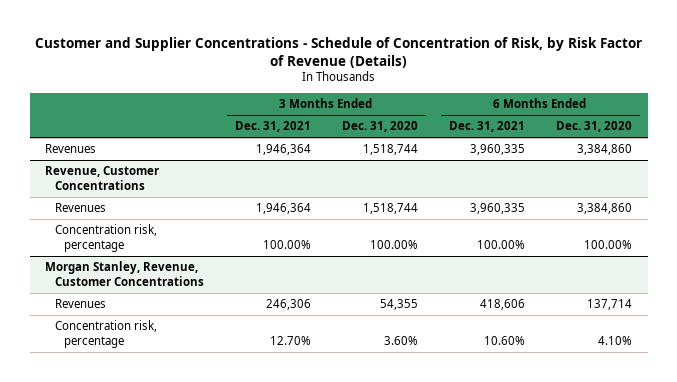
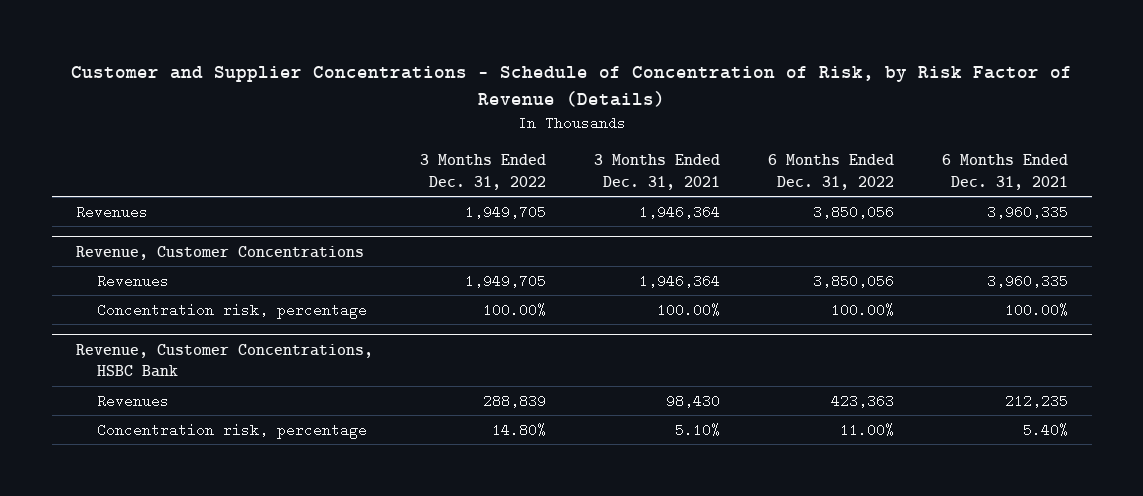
[341,121,418,133] Dec. 31, 2020 -> none
[556,121,633,133] Dec. 31, 2020 -> none
none -> [420,154,547,190] 3 Months Ended Dec. 31, 2022
none -> [768,154,895,190] 6 Months Ended Dec. 31, 2022
[45,261,204,286] Morgan Stanley, Revenue, Customer Concentrations -> none
none -> [75,343,373,378] Revenue, Customer Concentrations, HSBC Bank
[265,299,311,311] 246,306 -> [666,393,721,408] 98,430
[479,299,525,311] 418,606 -> [1004,393,1068,408] 212,235
[269,335,311,345] 12.70% -> [675,422,721,437] 5.10%
[483,335,525,345] 10.60% -> [1022,422,1068,437] 5.40%

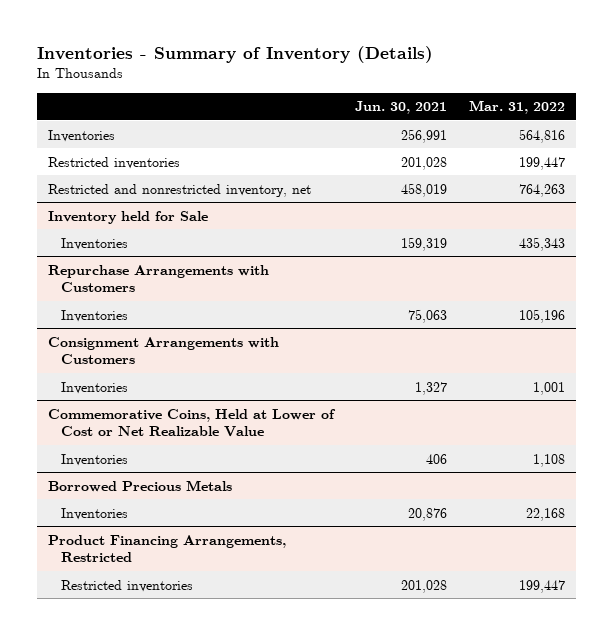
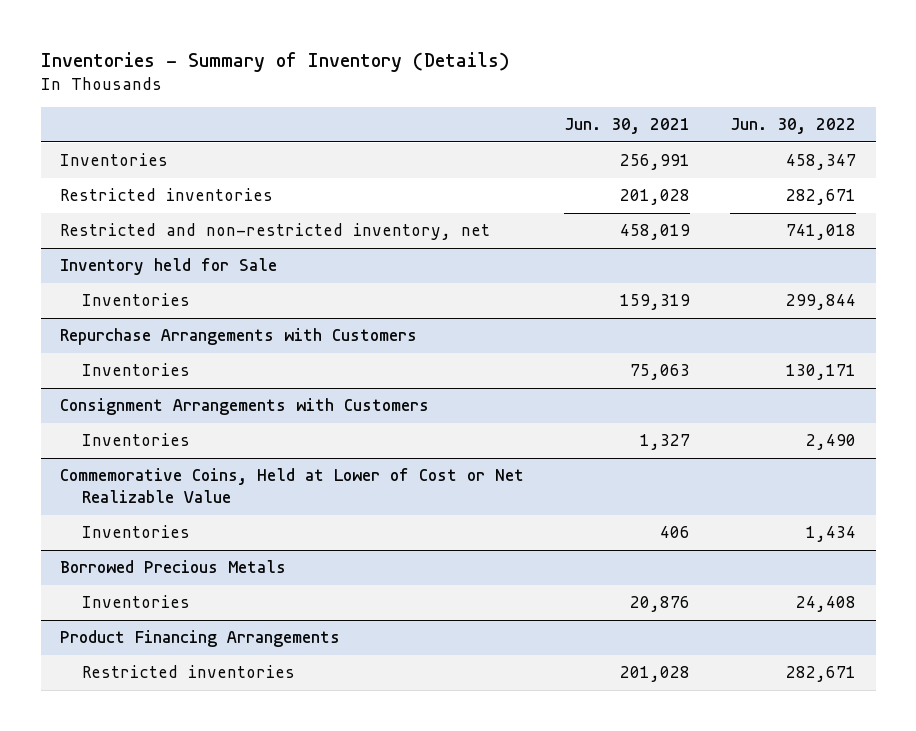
[468,100,565,115] Mar. 31, 2022 -> none
none -> [729,118,856,135] Jun. 30, 2022
[47,183,311,197] Restricted and nonrestricted inventory, net -> [60,223,491,241] Restricted and non-restricted inventory, net
[47,534,286,562] Product Financing Arrangements, Restricted -> [60,630,341,648] Product Financing Arrangements

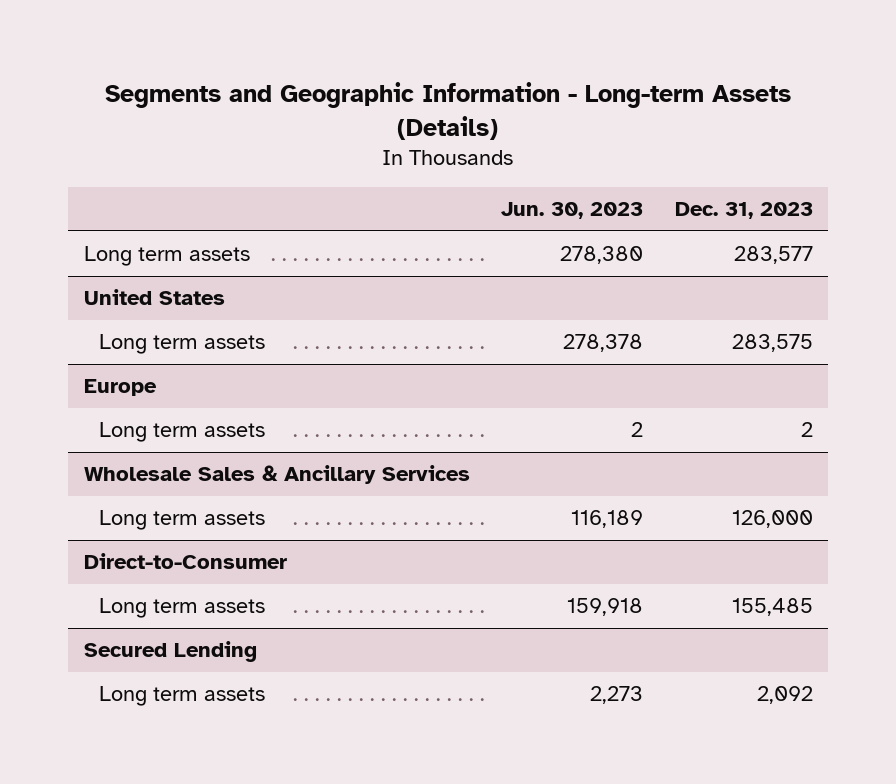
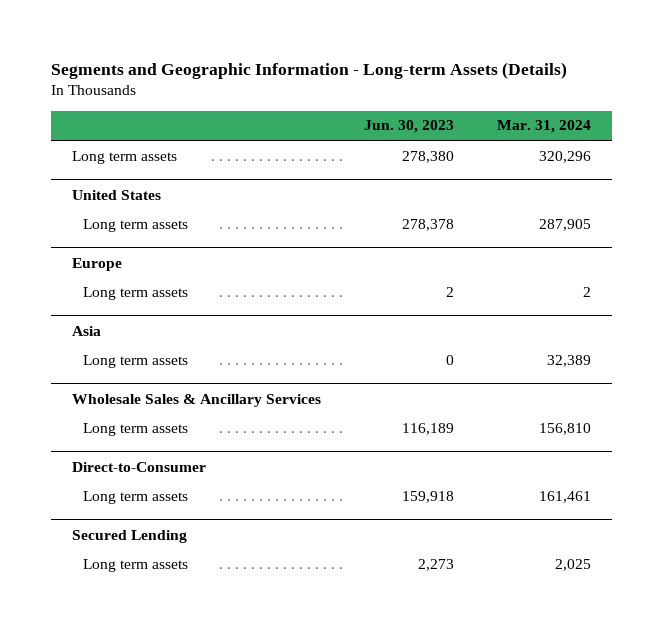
[674,202,813,220] Dec. 31, 2023 -> none
none -> [496,120,591,134] Mar. 31, 2024
none -> [72,325,102,336] Asia
none -> [82,354,188,368] Long term assets

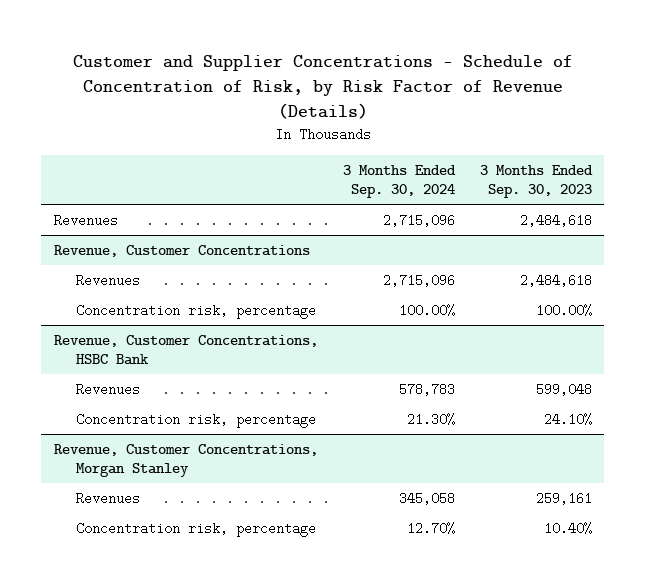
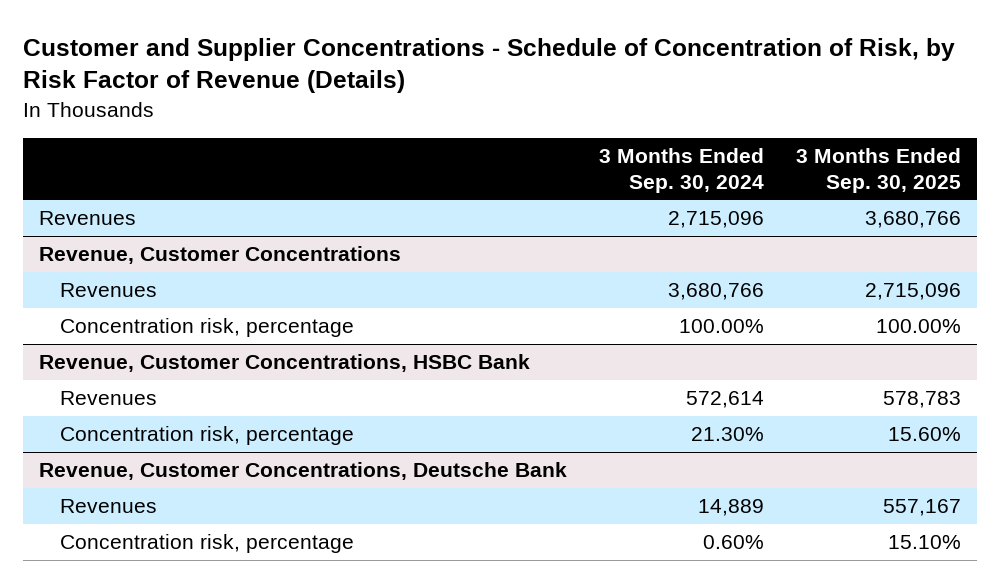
[479,165,593,199] 3 Months Ended Sep. 30, 2023 -> none
none -> [796,148,962,193] 3 Months Ended Sep. 30, 2025
[382,273,455,287] 2,715,096 -> [668,283,765,301] 3,680,766
[398,382,455,396] 578,783 -> [686,391,765,409] 572,614
[53,443,318,477] Revenue, Customer Concentrations, Morgan Stanley -> none
none -> [38,462,567,481] Revenue, Customer Concentrations, Deutsche Bank
[398,491,455,505] 345,058 -> [698,499,765,517] 14,889
[406,521,455,535] 12.70% -> [703,535,765,550] 0.60%

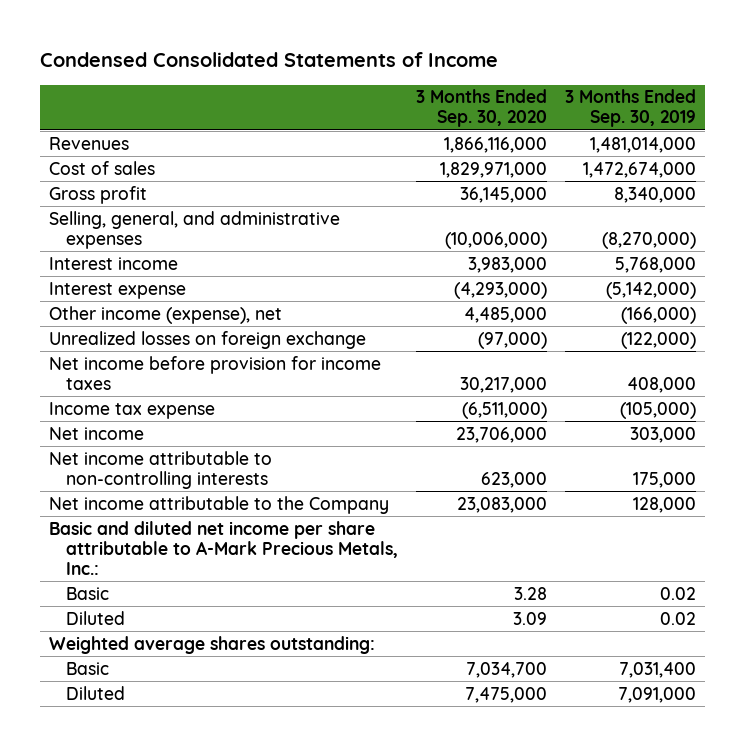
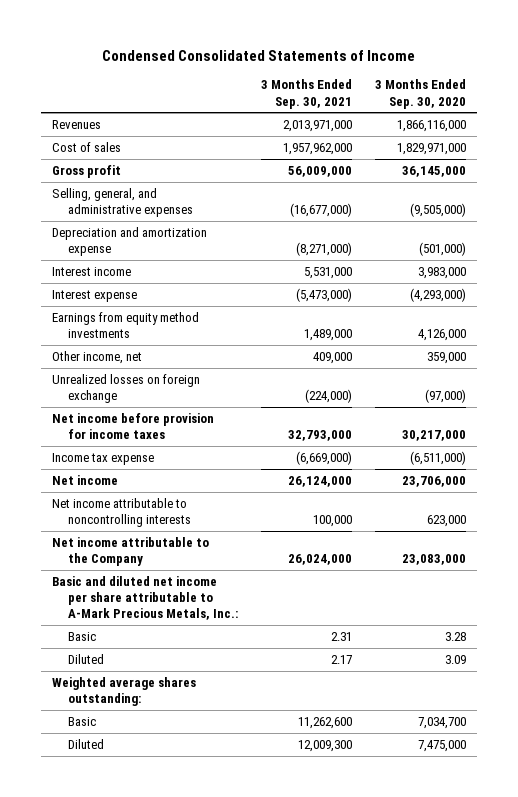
[564,89,696,128] 3 Months Ended Sep. 30, 2019 -> none
none -> [260,79,352,109] 3 Months Ended Sep. 30, 2021
[445,231,548,249] (10,006,000) -> [409,203,466,218] (9,505,000)
none -> [52,226,208,257] Depreciation and amortization expense
none -> [52,311,200,339] Earnings from equity method investments
[49,305,283,324] Other income (expense), net -> [52,350,143,364] Other income, net
[464,306,548,323] 4,485,000 -> [426,351,466,364] 359,000
[49,450,273,489] Net income attributable to non-controlling interests -> [52,497,191,528] Net income attributable to noncontrolling interests

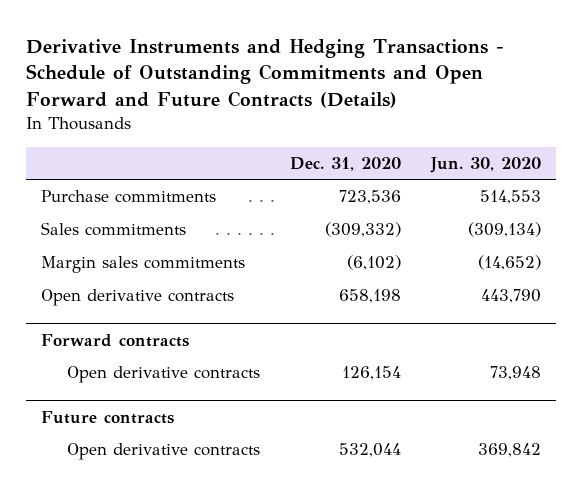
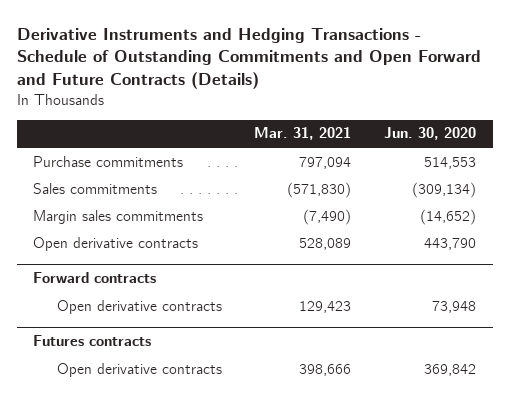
[289,156,401,171] Dec. 31, 2020 -> none
none -> [254,127,352,141] Mar. 31, 2021
[41,410,175,424] Future contracts -> [33,335,152,347] Futures contracts

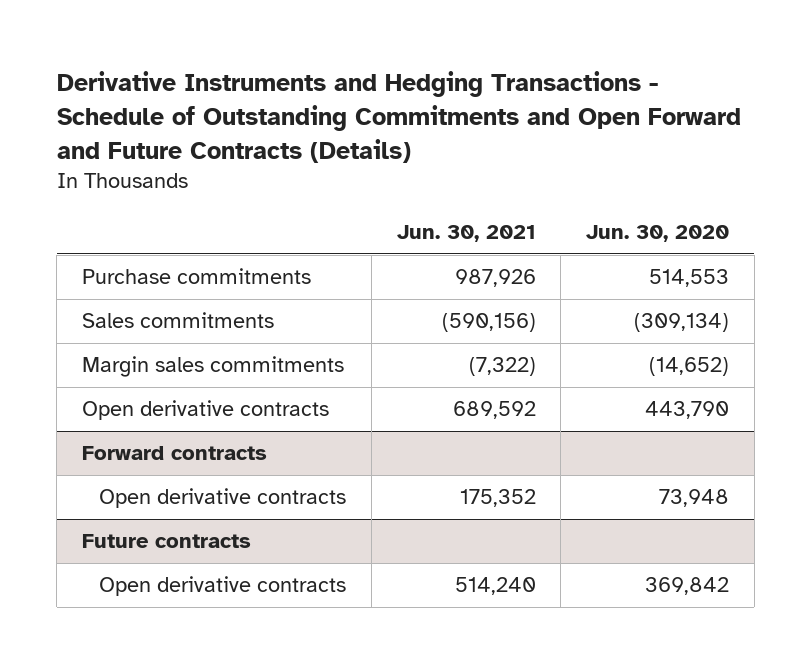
[254,127,352,141] Mar. 31, 2021 -> none
none -> [396,225,536,243] Jun. 30, 2021
[33,335,152,347] Futures contracts -> [82,534,252,549] Future contracts

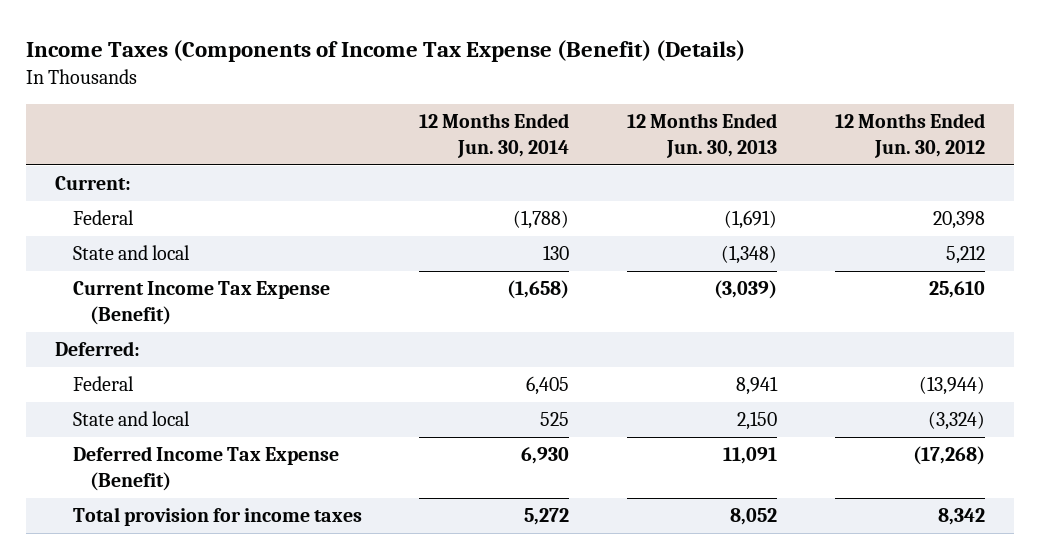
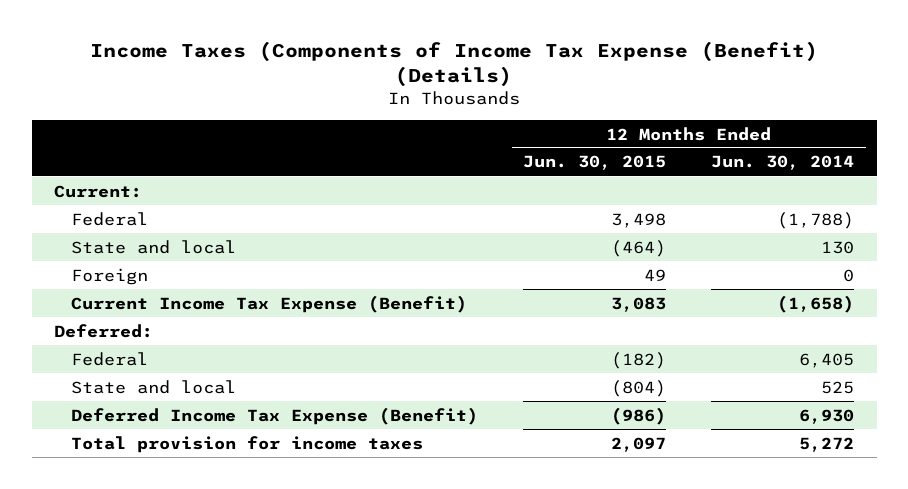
[626,113,777,158] 12 Months Ended Jun. 30, 2013 -> none
[834,113,985,158] 12 Months Ended Jun. 30, 2012 -> none
none -> [523,155,667,171] Jun. 30, 2015
none -> [70,267,148,285] Foreign

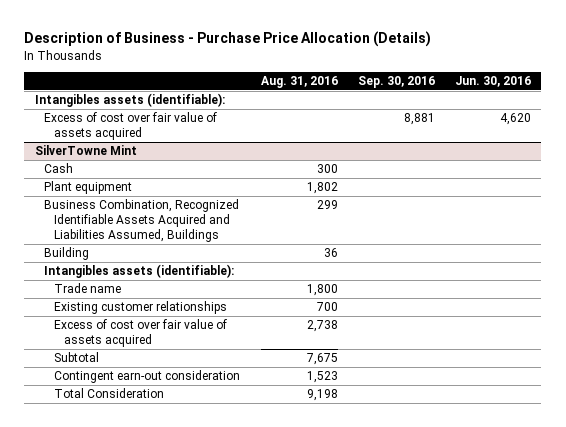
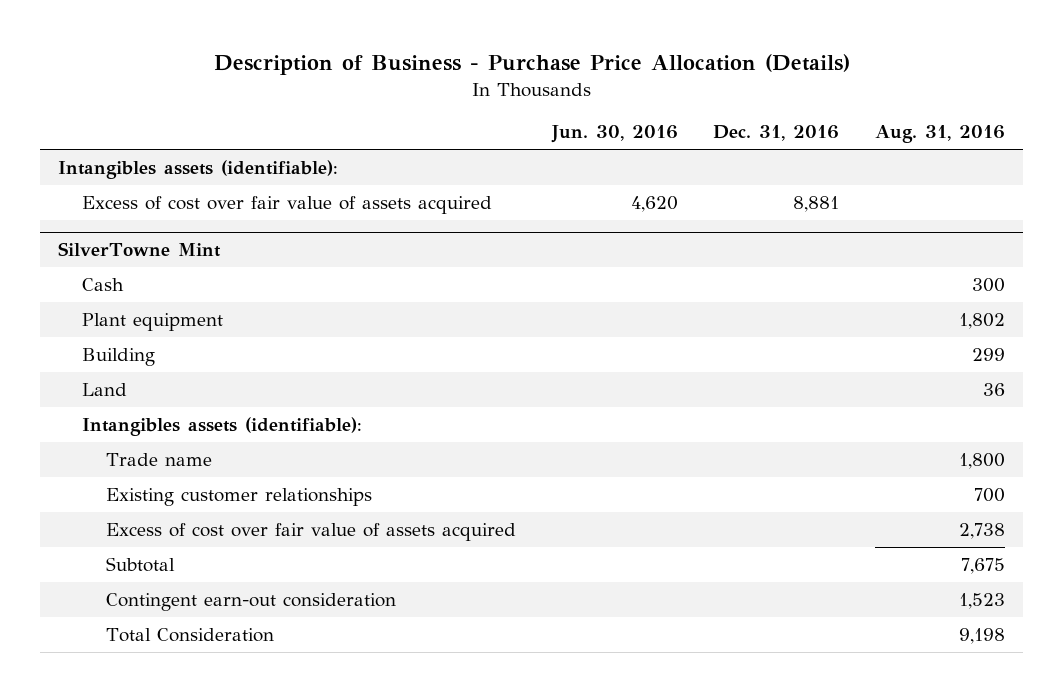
[357,76,435,89] Sep. 30, 2016 -> none
none -> [713,125,840,142] Dec. 31, 2016
[44,199,240,242] Business Combination, Recognized Identifiable Assets Acquired and Liabilities Assumed, Buildings -> [81,347,155,366] Building
[44,247,90,261] Building -> [81,382,127,396] Land

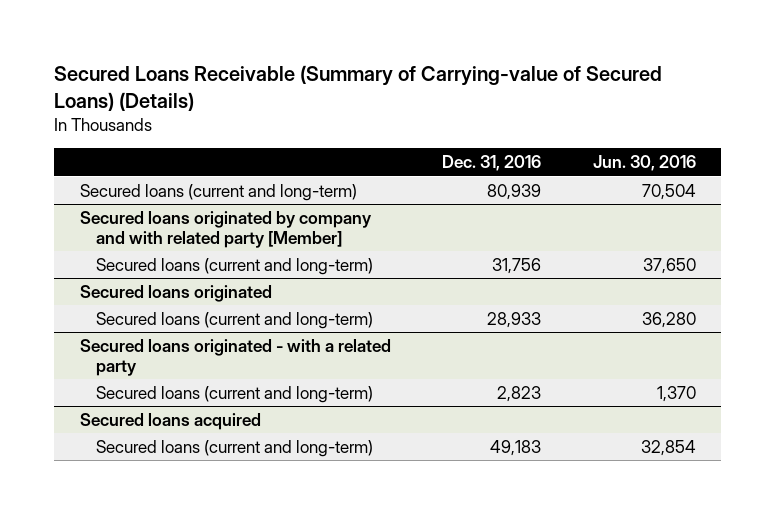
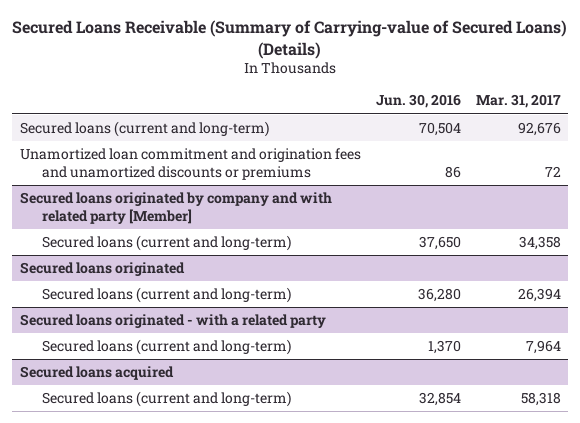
[442,155,542,172] Dec. 31, 2016 -> none
none -> [475,94,561,109] Mar. 31, 2017
none -> [19,148,361,180] Unamortized loan commitment and origination fees and unamortized discounts or premiums

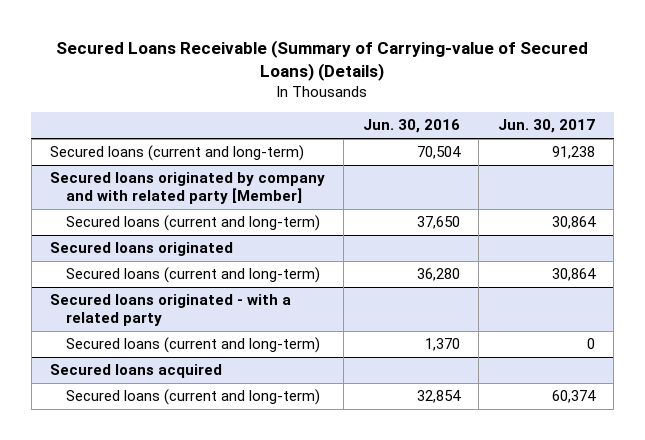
[475,94,561,109] Mar. 31, 2017 -> none
none -> [497,119,595,134] Jun. 30, 2017
[19,148,361,180] Unamortized loan commitment and origination fees and unamortized discounts or premiums -> none

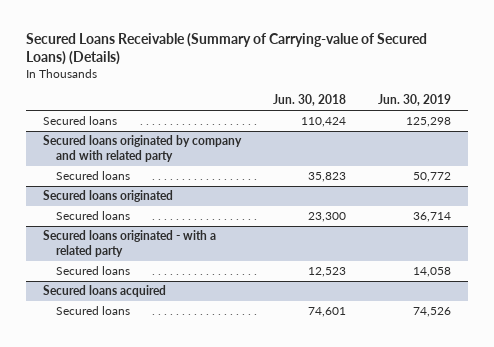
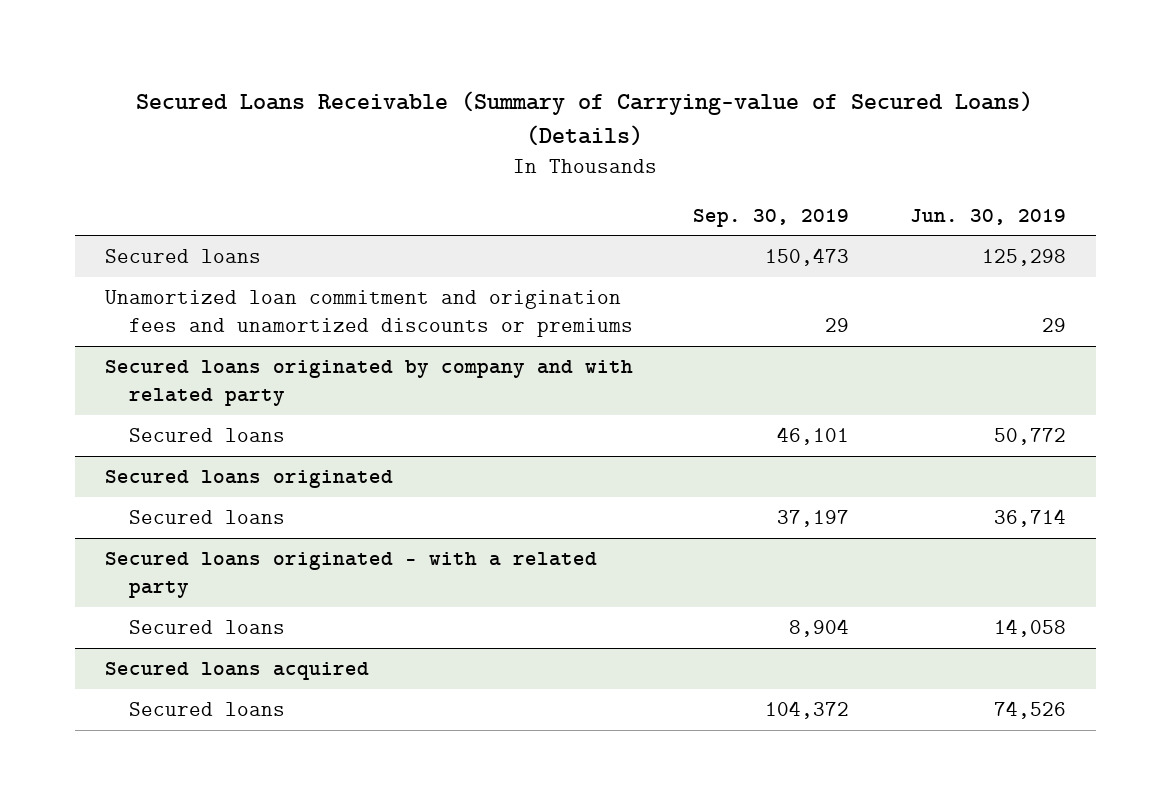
[273,93,347,106] Jun. 30, 2018 -> none
none -> [693,208,850,227] Sep. 30, 2019
none -> [105,290,634,337] Unamortized loan commitment and origination fees and unamortized discounts or premiums

